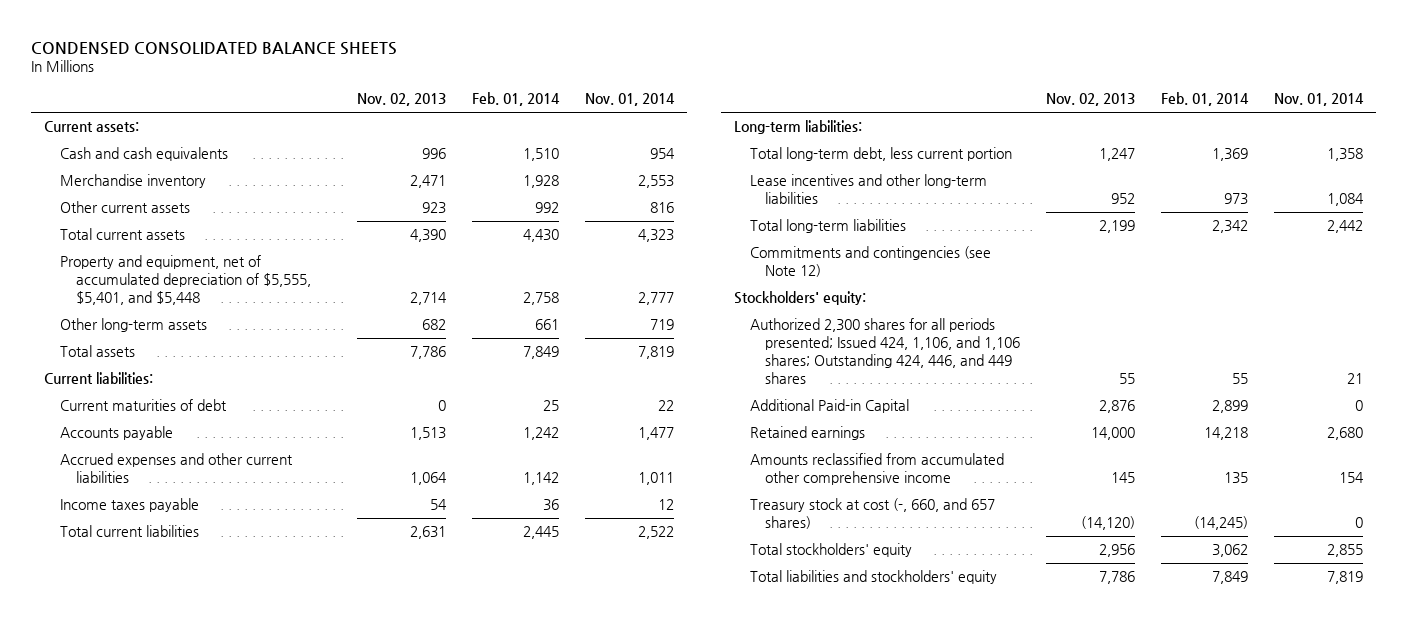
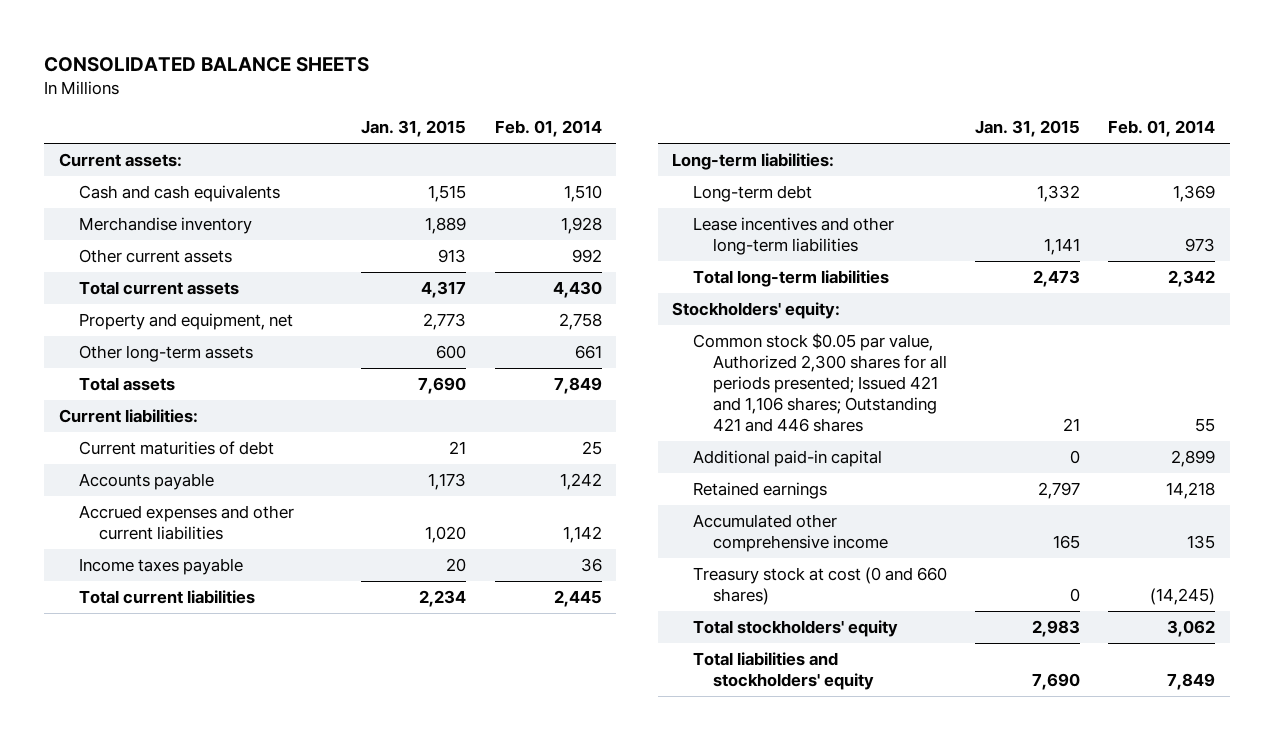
[31,41,398,55] CONDENSED CONSOLIDATED BALANCE SHEETS -> [44,56,370,72] CONSOLIDATED BALANCE SHEETS
[356,93,446,107] Nov. 02, 2013 -> none
[584,93,675,107] Nov. 01, 2014 -> none
none -> [361,120,467,138] Jan. 31, 2015
[60,255,311,306] Property and equipment, net of accumulated depreciation of $5,555, $5,401, and $5,448 -> [78,313,293,331] Property and equipment, net
[749,147,1012,162] Total long-term debt, less current portion -> [692,185,812,203] Long-term debt
[749,246,991,278] Commitments and contingencies (see Note 12) -> none
[749,318,1021,384] Authorized 2,300 shares for all periods presented; Issued 424, 1,106, and 1,106 shares; Outstanding 424, 446, and 449 shares -> [692,333,947,433] Common stock $0.05 par value, Authorized 2,300 shares for all periods presented; Issued 421 and 1,106 shares; Outstanding 421 and 446 shares
[749,399,909,414] Additional Paid-in Capital -> [692,450,882,468] Additional paid-in capital
[749,453,1004,486] Amounts reclassified from accumulated other comprehensive income -> [692,514,888,553] Accumulated other comprehensive income
[749,498,995,530] Treasury stock at cost (-, 660, and 657 shares) -> [692,567,947,606] Treasury stock at cost (0 and 660 shares)

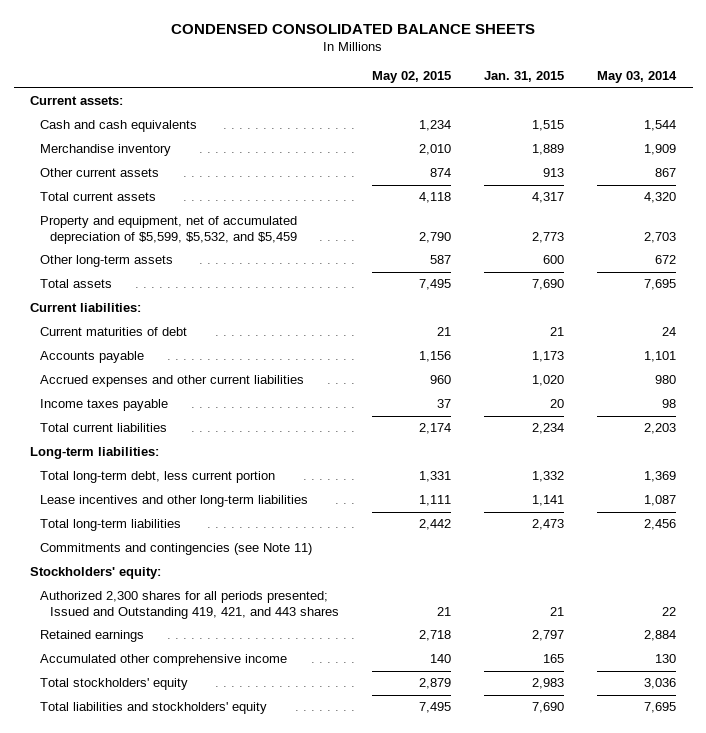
[44,56,370,72] CONSOLIDATED BALANCE SHEETS -> [171,23,536,34] CONDENSED CONSOLIDATED BALANCE SHEETS
[494,120,602,138] Feb. 01, 2014 -> none
none -> [371,71,451,84] May 02, 2015
none -> [597,71,678,84] May 03, 2014
[78,313,293,331] Property and equipment, net -> [39,216,297,244] Property and equipment, net of accumulated depreciation of $5,599, $5,532, and $5,459
[692,185,812,203] Long-term debt -> [39,471,275,484] Total long-term debt, less current portion
none -> [39,543,312,556] Commitments and contingencies (see Note 11)
[692,450,882,468] Additional paid-in capital -> none
[692,333,947,433] Common stock $0.05 par value, Authorized 2,300 shares for all periods presented; Issued 421 and 1,106 shares; Outstanding 421 and 446 shares -> [39,591,339,619] Authorized 2,300 shares for all periods presented; Issued and Outstanding 419, 421, and 443 shares
[692,567,947,606] Treasury stock at cost (0 and 660 shares) -> none

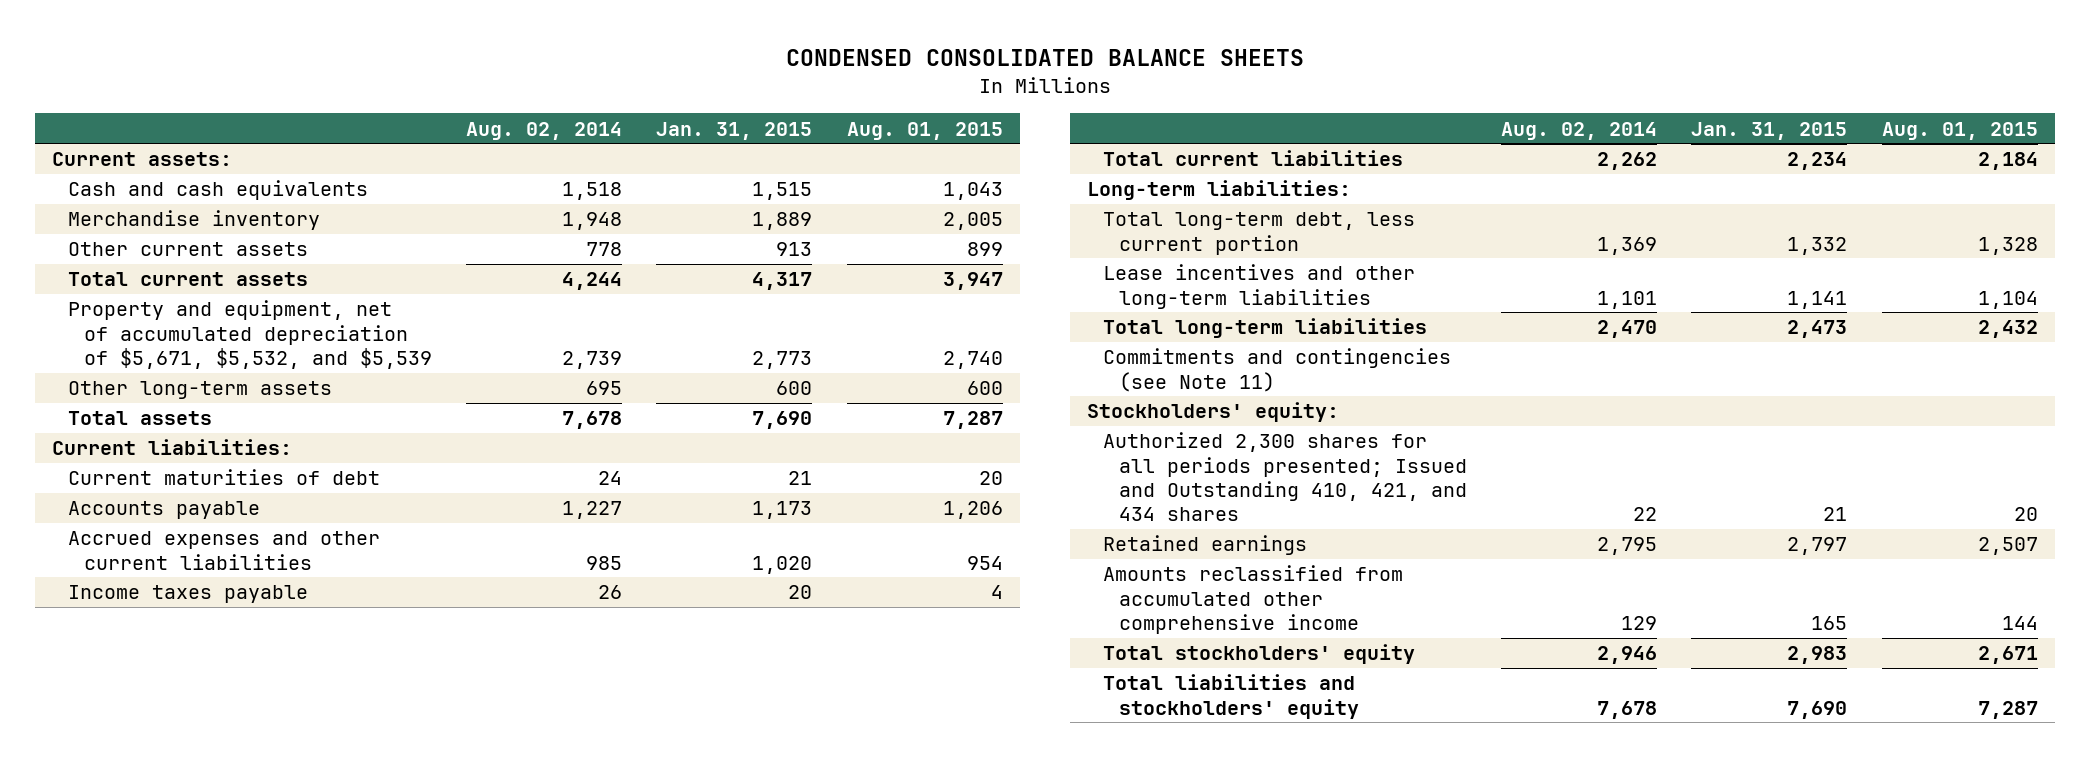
[371,71,451,84] May 02, 2015 -> none
[597,71,678,84] May 03, 2014 -> none
none -> [465,121,622,140] Aug. 02, 2014
none -> [846,121,1003,140] Aug. 01, 2015
[39,216,297,244] Property and equipment, net of accumulated depreciation of $5,599, $5,532, and $5,459 -> [67,300,432,369] Property and equipment, net of accumulated depreciation of $5,671, $5,532, and $5,539
[39,591,339,619] Authorized 2,300 shares for all periods presented; Issued and Outstanding 419, 421, and 443 shares -> [1102,432,1467,522] Authorized 2,300 shares for all periods presented; Issued and Outstanding 410, 421, and 434 shares
[39,654,287,667] Accumulated other comprehensive income -> [1102,565,1403,634] Amounts reclassified from accumulated other comprehensive income

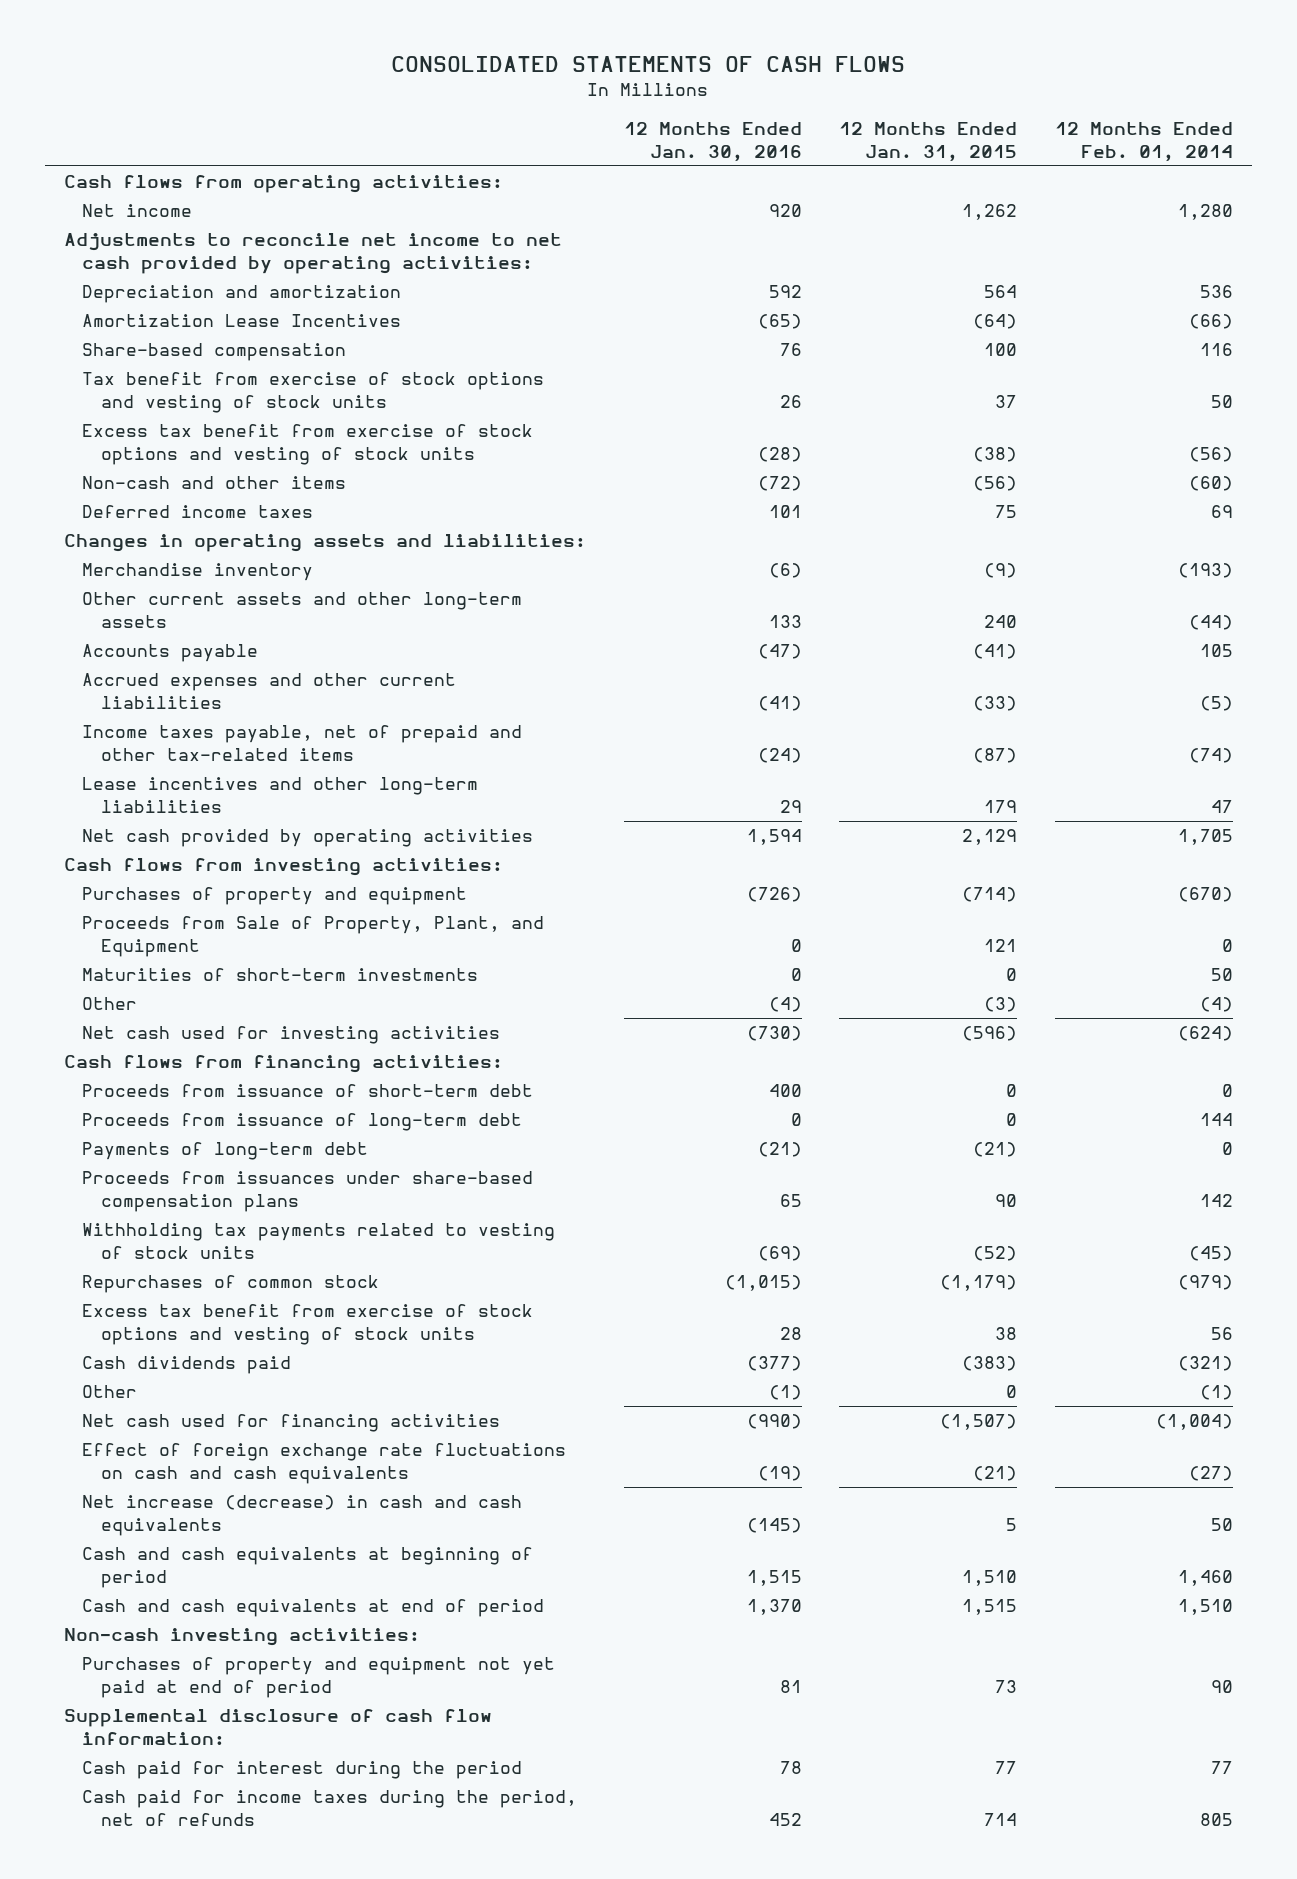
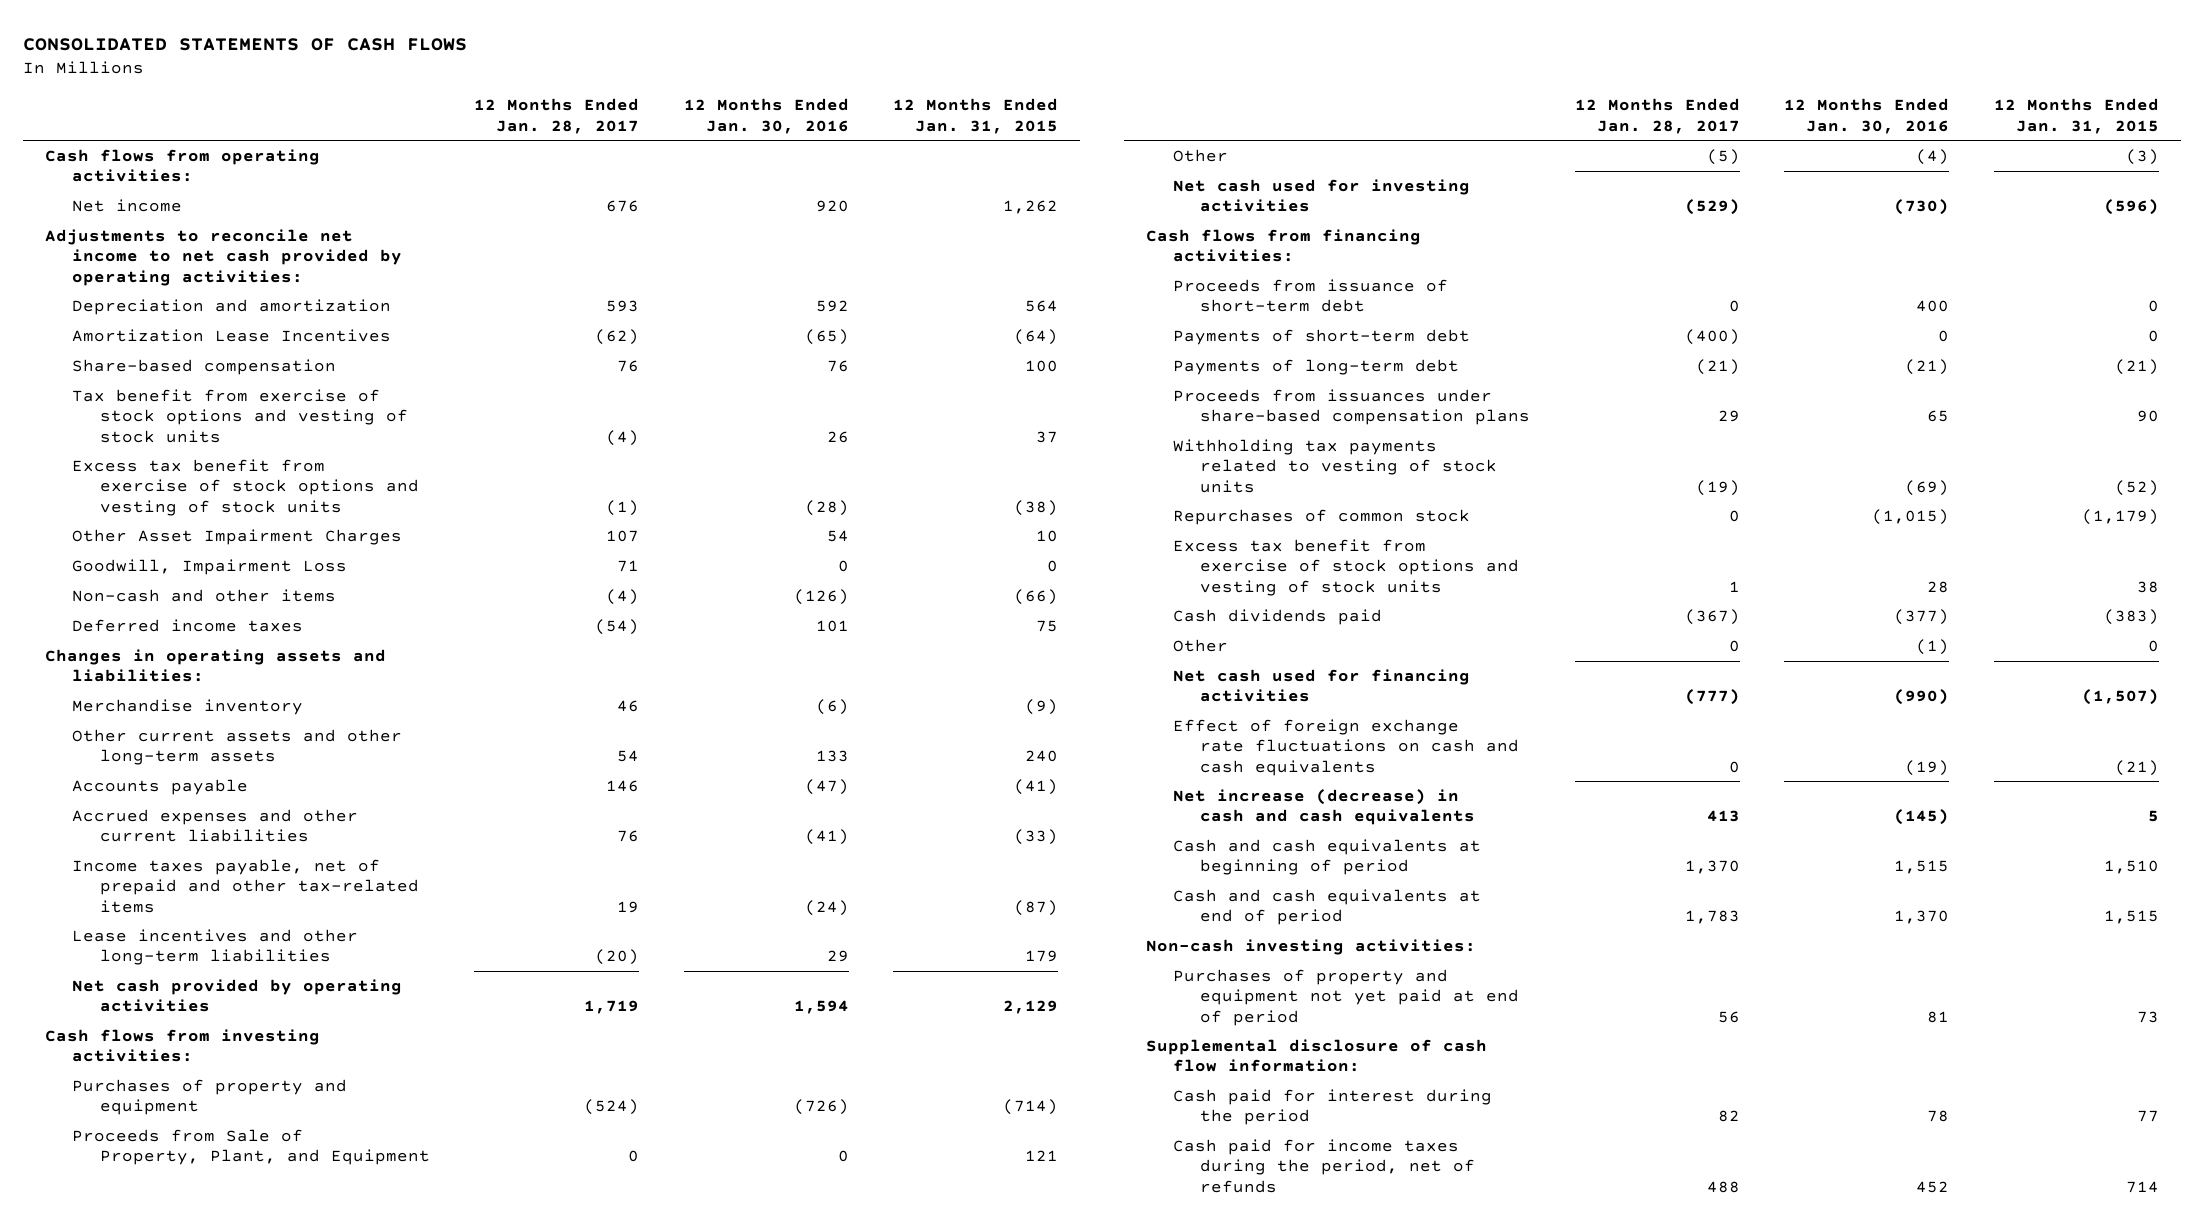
[1054,122,1233,162] 12 Months Ended Feb. 01, 2014 -> none
none -> [474,98,640,134] 12 Months Ended Jan. 28, 2017
none -> [72,528,403,545] Other Asset Impairment Charges
none -> [72,558,348,575] Goodwill, Impairment Loss
[757,476,802,492] (72) -> [793,588,849,605] (126)
[973,476,1018,492] (56) -> [1014,588,1059,605] (66)
[82,968,479,982] Maturities of short-term investments -> none
[82,1113,523,1132] Proceeds from issuance of long-term debt -> none
none -> [1173,328,1471,345] Payments of short-term debt

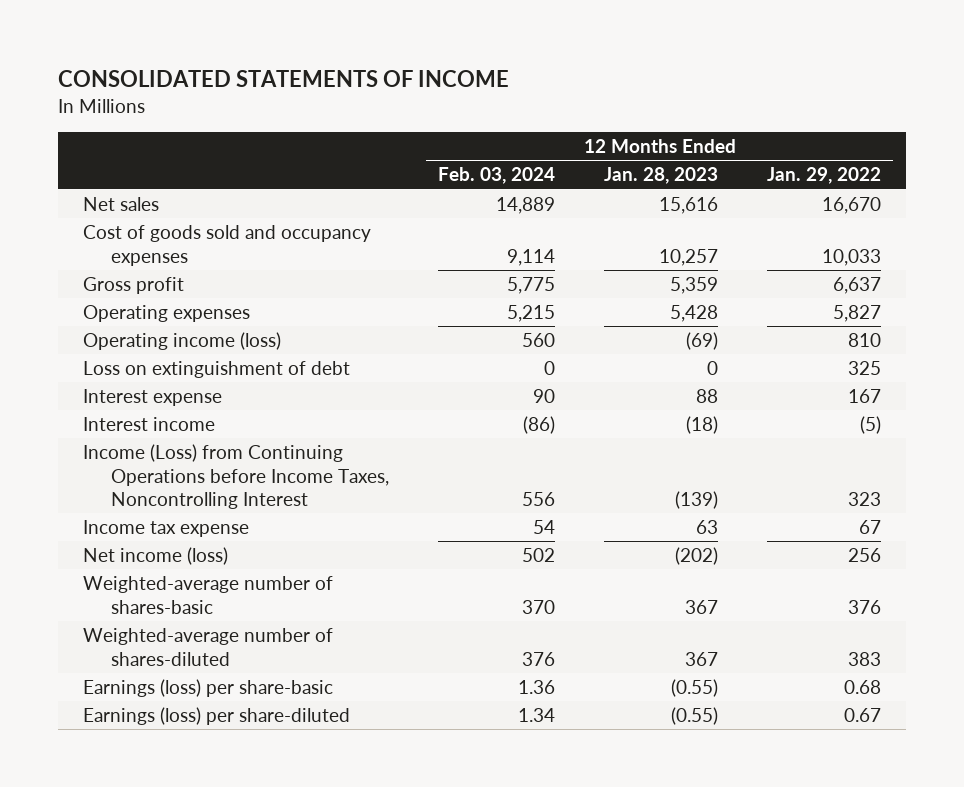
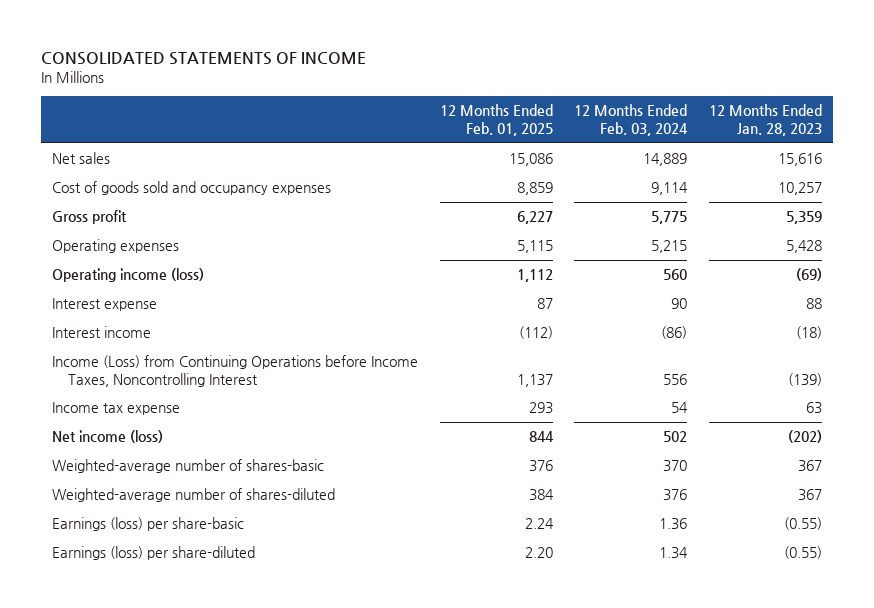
[767,167,882,185] Jan. 29, 2022 -> none
none -> [439,104,553,137] 12 Months Ended Feb. 01, 2025
[82,361,350,379] Loss on extinguishment of debt -> none

